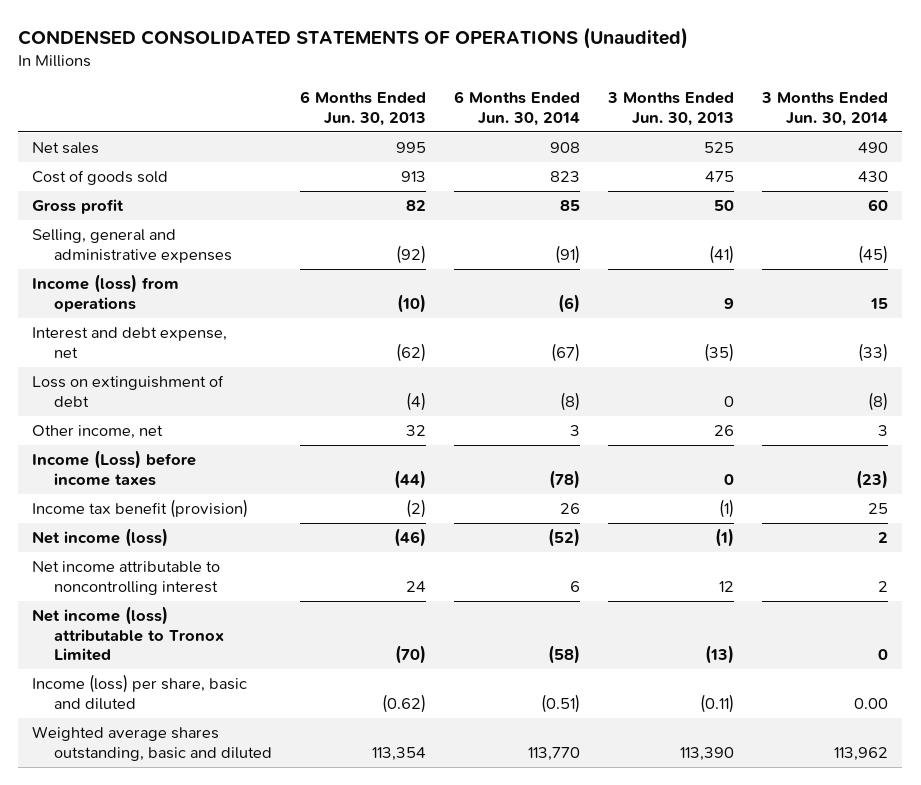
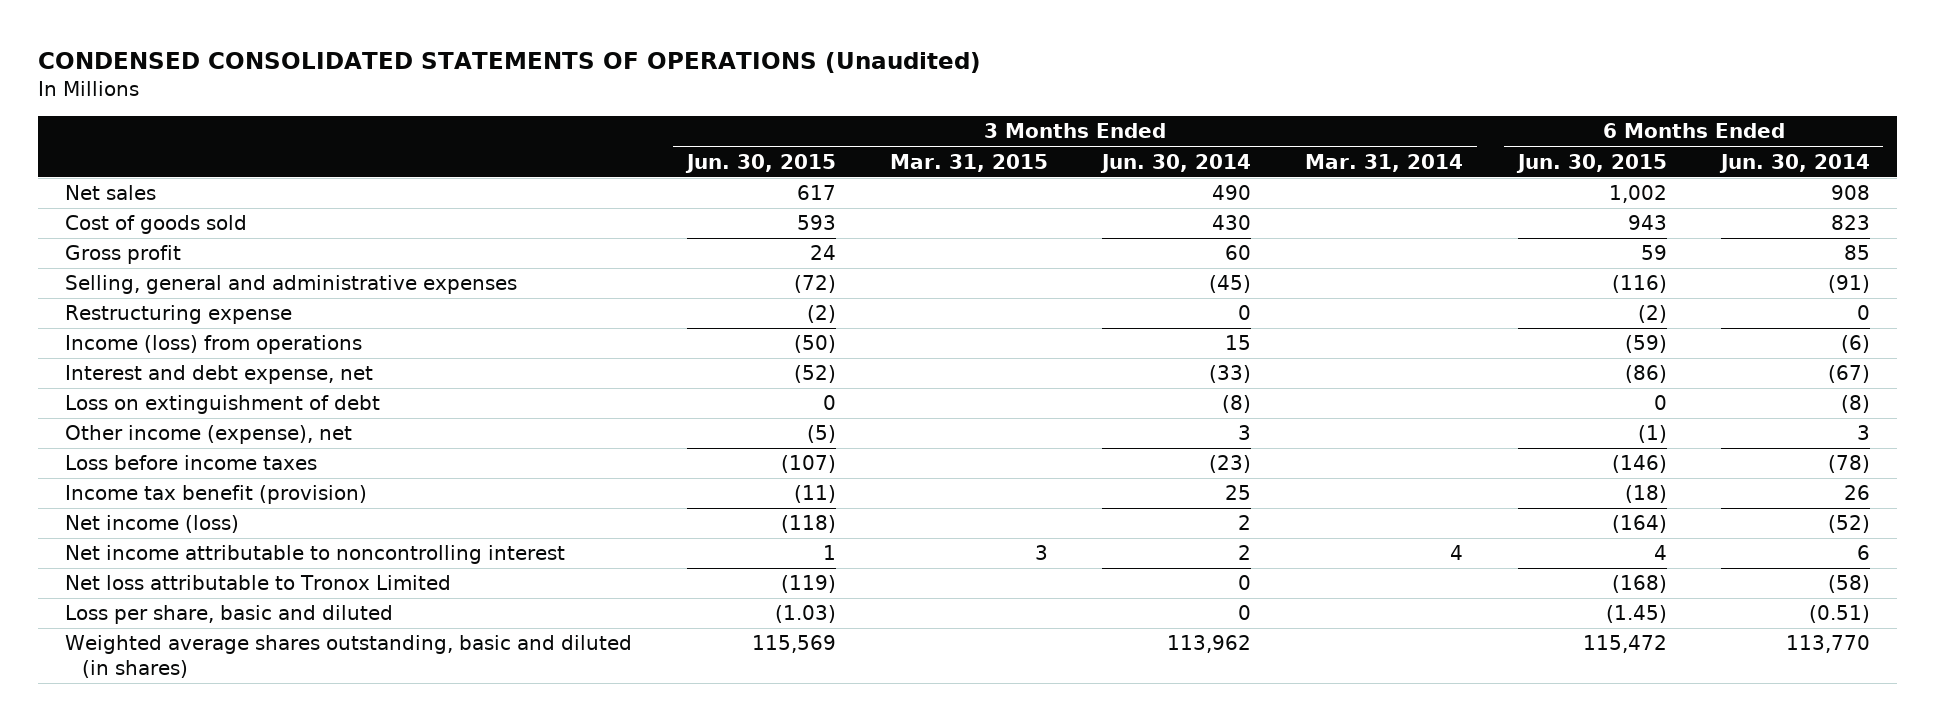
[300,91,427,126] 6 Months Ended Jun. 30, 2013 -> none
[607,92,735,126] 3 Months Ended Jun. 30, 2013 -> none
none -> [684,153,836,173] Jun. 30, 2015
none -> [889,153,1048,172] Mar. 31, 2015
none -> [1305,153,1464,172] Mar. 31, 2014
none -> [1515,153,1667,173] Jun. 30, 2015
none -> [65,305,293,325] Restructuring expense
[32,425,164,440] Other income, net -> [65,425,353,445] Other income (expense), net
[32,450,197,486] Income (Loss) before income taxes -> [65,455,318,471] Loss before income taxes
[32,606,225,662] Net income (loss) attributable to Tronox Limited -> [65,575,452,591] Net loss attributable to Tronox Limited
[32,674,248,710] Income (loss) per share, basic and diluted -> [65,605,394,625] Loss per share, basic and diluted
[854,697,889,709] 0.00 -> [1238,605,1252,621] 0
[32,726,273,761] Weighted average shares outstanding, basic and diluted -> [65,635,633,679] Weighted average shares outstanding, basic and diluted (in shares)

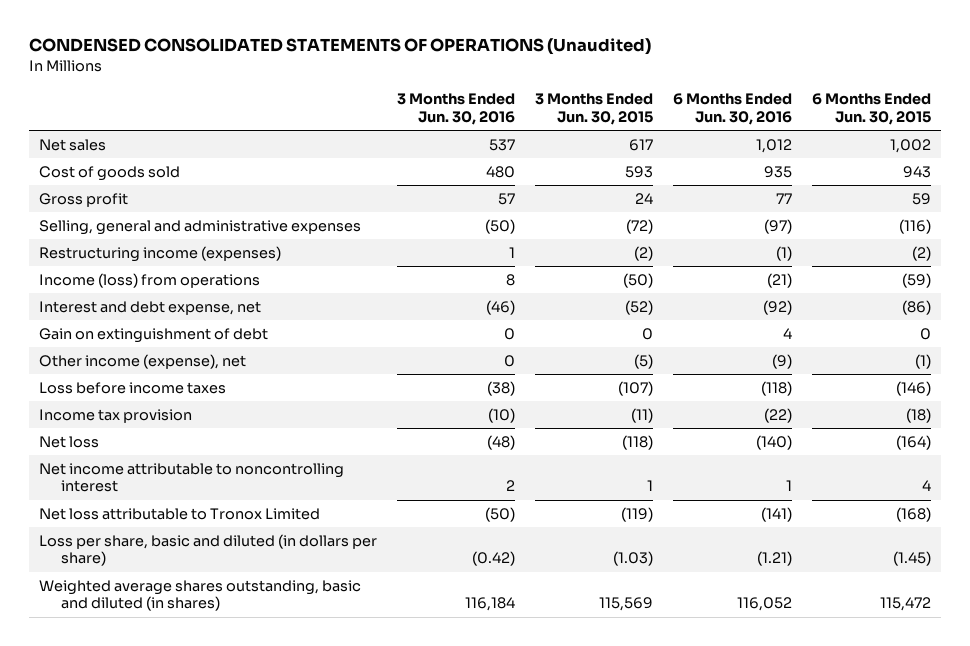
[889,153,1048,172] Mar. 31, 2015 -> none
[1100,153,1252,173] Jun. 30, 2014 -> none
[1305,153,1464,172] Mar. 31, 2014 -> none
[1718,153,1870,173] Jun. 30, 2014 -> none
none -> [397,93,516,125] 3 Months Ended Jun. 30, 2016
none -> [672,93,792,125] 6 Months Ended Jun. 30, 2016
[65,305,293,325] Restructuring expense -> [39,245,282,262] Restructuring income (expenses)
[65,395,381,415] Loss on extinguishment of debt -> [39,327,269,343] Gain on extinguishment of debt
[65,485,368,505] Income tax benefit (provision) -> [39,408,193,423] Income tax provision
[65,515,240,534] Net income (loss) -> [39,435,100,448] Net loss
[65,605,394,625] Loss per share, basic and diluted -> [39,533,378,567] Loss per share, basic and diluted (in dollars per share)

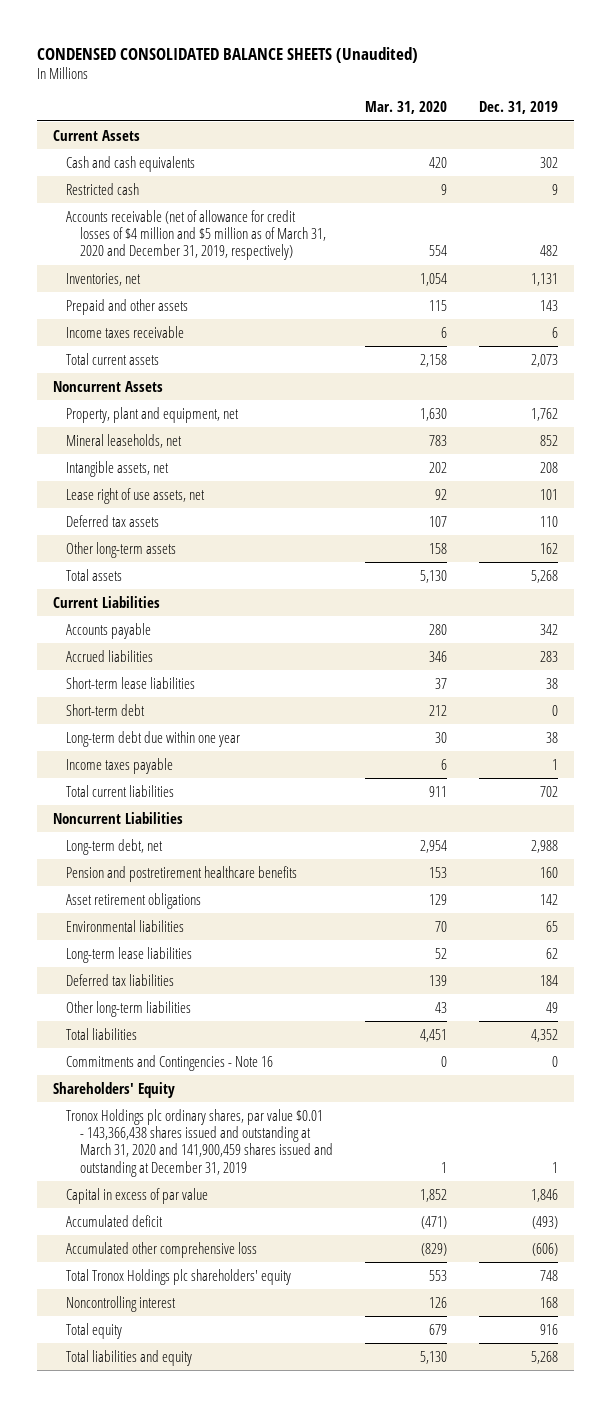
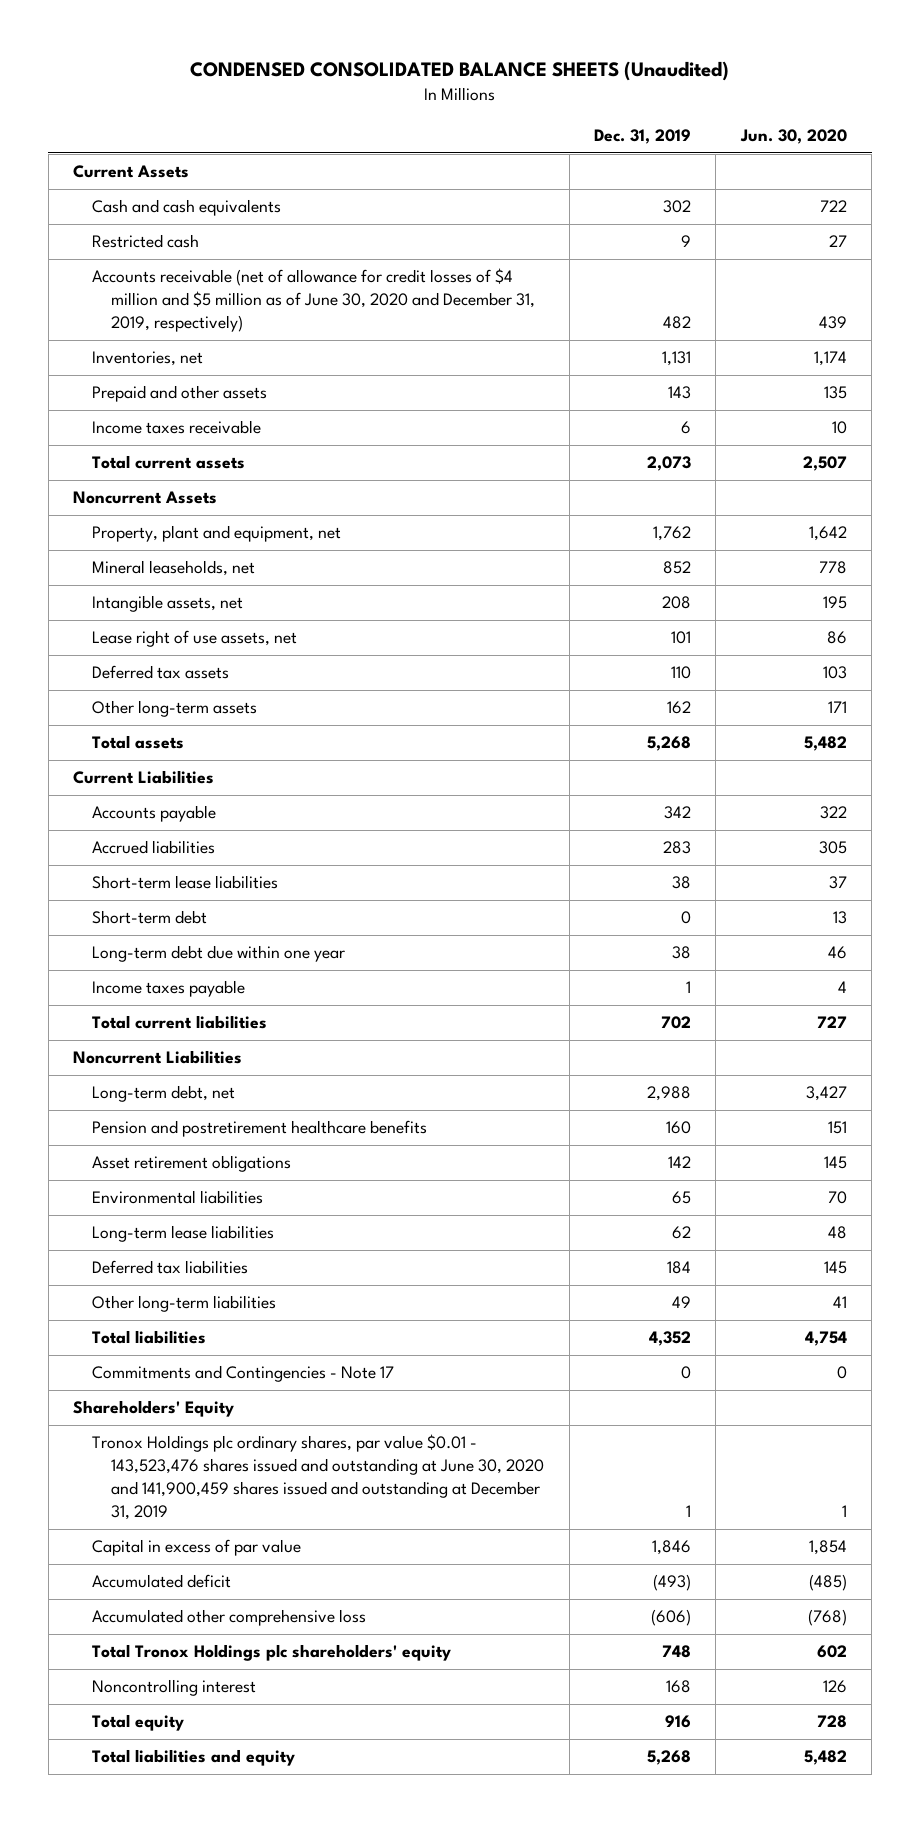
[364,101,447,115] Mar. 31, 2020 -> none
none -> [739,128,847,144] Jun. 30, 2020
[66,209,326,261] Accounts receivable (net of allowance for credit losses of $4 million and $5 million as of March 31, 2020 and December 31, 2019, respectively) -> [92,268,536,333] Accounts receivable (net of allowance for credit losses of $4 million and $5 million as of June 30, 2020 and December 31, 2019, respectively)
[66,1054,274,1071] Commitments and Contingencies - Note 16 -> [92,1365,395,1383] Commitments and Contingencies - Note 17
[66,1108,333,1177] Tronox Holdings plc ordinary shares, par value $0.01 - 143,366,438 shares issued and outstanding at March 31, 2020 and 141,900,459 shares issued and outstanding at December 31, 2019 -> [92,1434,545,1521] Tronox Holdings plc ordinary shares, par value $0.01 - 143,523,476 shares issued and outstanding at June 30, 2020 and 141,900,459 shares issued and outstanding at December 31, 2019

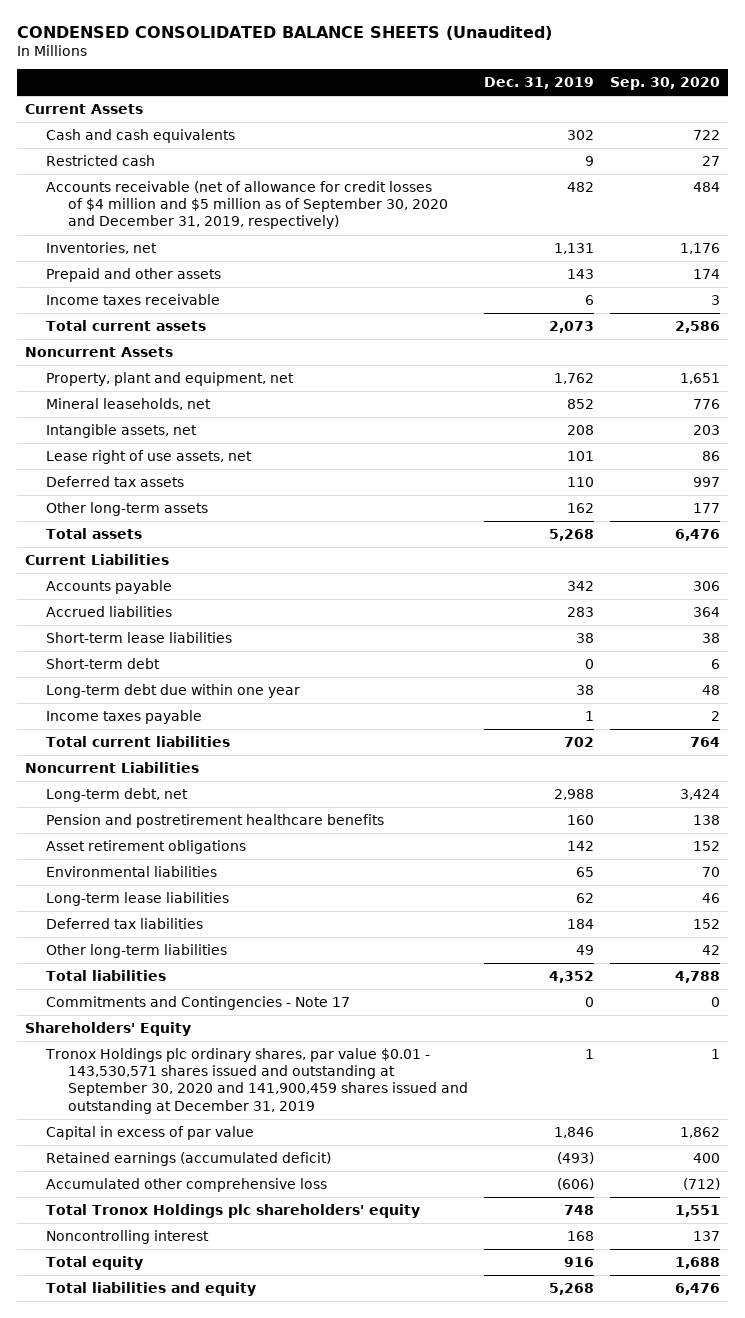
[739,128,847,144] Jun. 30, 2020 -> none
none -> [609,77,720,91] Sep. 30, 2020
[92,268,536,333] Accounts receivable (net of allowance for credit losses of $4 million and $5 million as of June 30, 2020 and December 31, 2019, respectively) -> [46,181,448,230] Accounts receivable (net of allowance for credit losses of $4 million and $5 million as of September 30, 2020 and December 31, 2019, respectively)
[92,1434,545,1521] Tronox Holdings plc ordinary shares, par value $0.01 - 143,523,476 shares issued and outstanding at June 30, 2020 and 141,900,459 shares issued and outstanding at December 31, 2019 -> [45,1048,468,1114] Tronox Holdings plc ordinary shares, par value $0.01 - 143,530,571 shares issued and outstanding at September 30, 2020 and 141,900,459 shares issued and outstanding at December 31, 2019
[92,1574,232,1589] Accumulated deficit -> [46,1152,332,1167] Retained earnings (accumulated deficit)

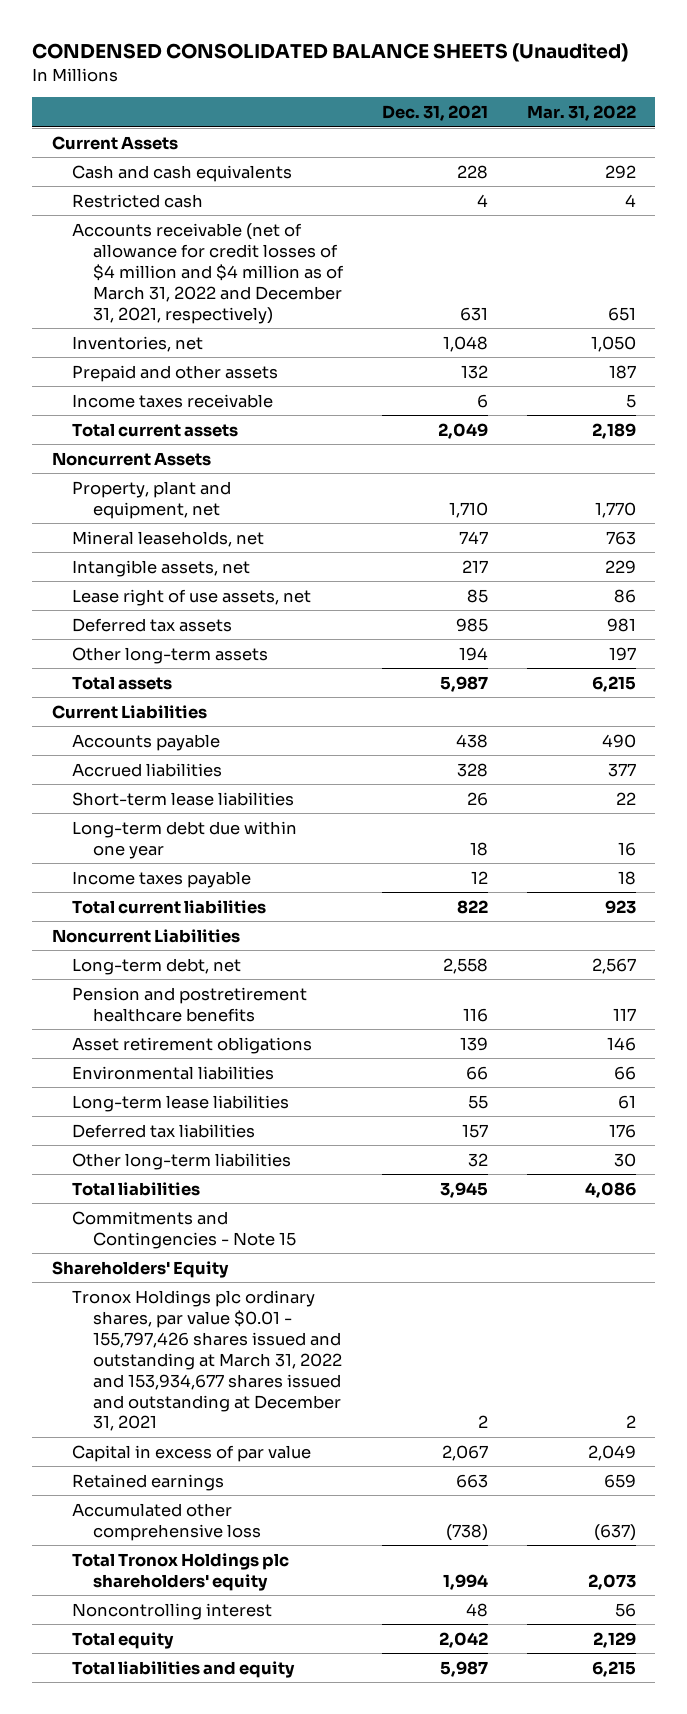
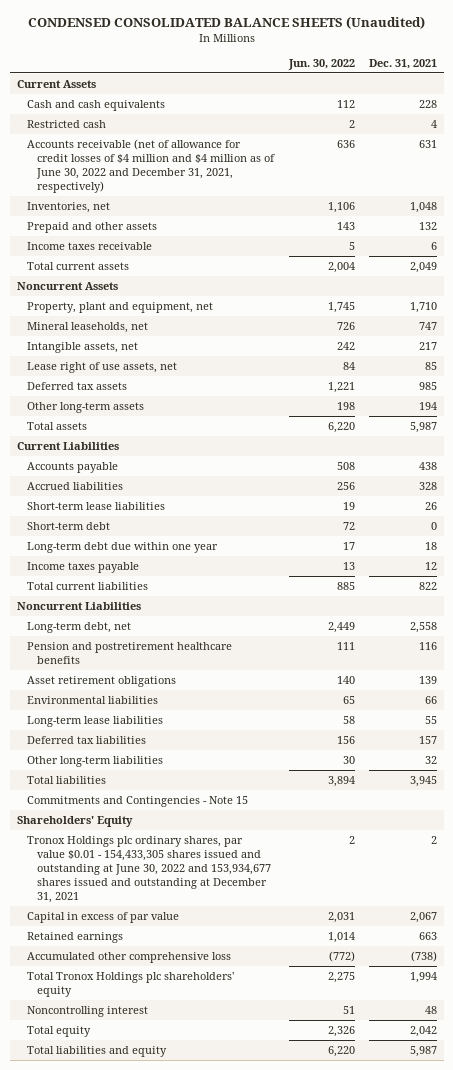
[526,104,636,121] Mar. 31, 2022 -> none
none -> [287,58,355,70] Jun. 30, 2022
[72,222,344,324] Accounts receivable (net of allowance for credit losses of $4 million and $4 million as of March 31, 2022 and December 31, 2021, respectively) -> [27,138,276,194] Accounts receivable (net of allowance for credit losses of $4 million and $4 million as of June 30, 2022 and December 31, 2021, respectively)
none -> [27,521,111,530] Short-term debt
[72,1289,342,1432] Tronox Holdings plc ordinary shares, par value $0.01 - 155,797,426 shares issued and outstanding at March 31, 2022 and 153,934,677 shares issued and outstanding at December 31, 2021 -> [27,835,272,904] Tronox Holdings plc ordinary shares, par value $0.01 - 154,433,305 shares issued and outstanding at June 30, 2022 and 153,934,677 shares issued and outstanding at December 31, 2021

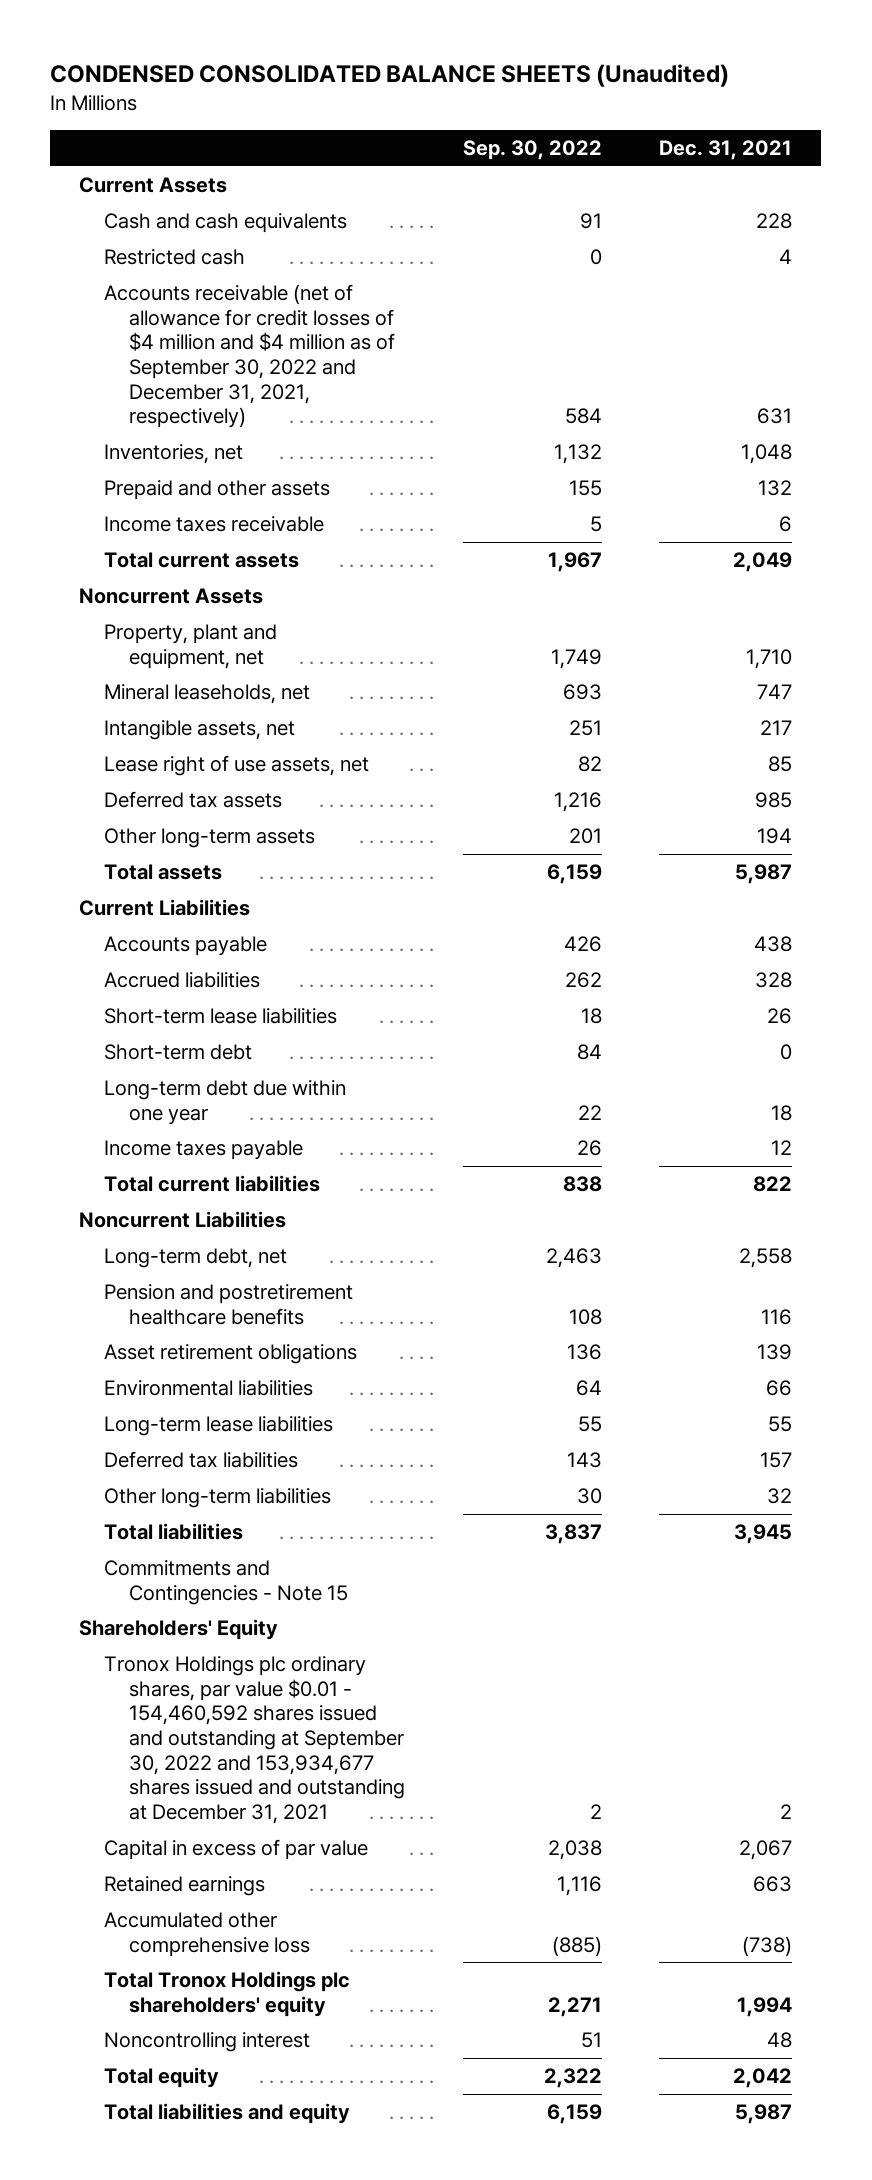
[287,58,355,70] Jun. 30, 2022 -> none
none -> [462,140,602,161] Sep. 30, 2022
[27,138,276,194] Accounts receivable (net of allowance for credit losses of $4 million and $4 million as of June 30, 2022 and December 31, 2021, respectively) -> [104,284,395,429] Accounts receivable (net of allowance for credit losses of $4 million and $4 million as of September 30, 2022 and December 31, 2021, respectively)
[27,835,272,904] Tronox Holdings plc ordinary shares, par value $0.01 - 154,433,305 shares issued and outstanding at June 30, 2022 and 153,934,677 shares issued and outstanding at December 31, 2021 -> [104,1656,405,1825] Tronox Holdings plc ordinary shares, par value $0.01 - 154,460,592 shares issued and outstanding at September 30, 2022 and 153,934,677 shares issued and outstanding at December 31, 2021

